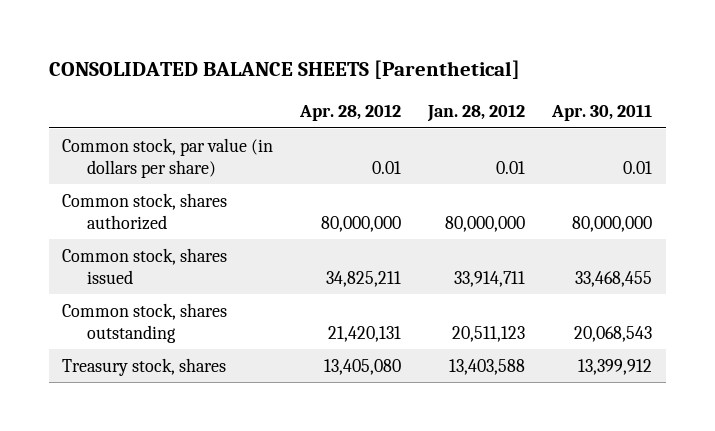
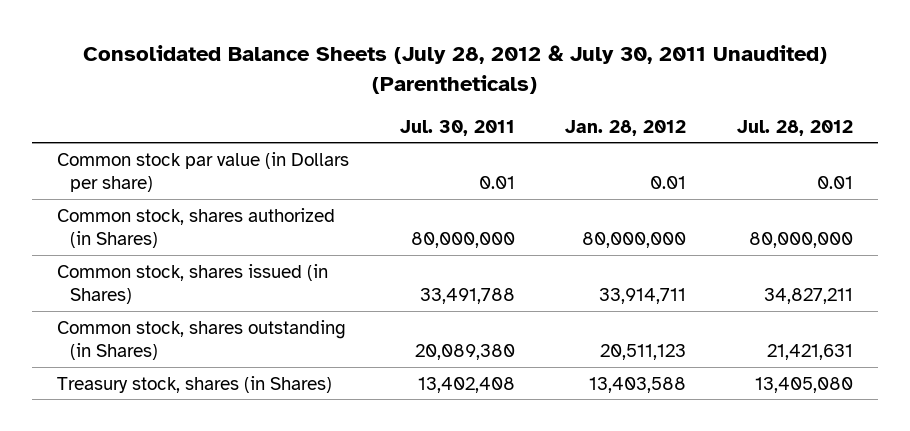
[48,60,520,80] CONSOLIDATED BALANCE SHEETS [Parenthetical] -> [82,45,827,95] Consolidated Balance Sheets (July 28, 2012 & July 30, 2011 Unaudited) (Parentheticals)
[299,103,402,121] Apr. 28, 2012 -> none
[551,103,653,121] Apr. 30, 2011 -> none
none -> [399,119,515,136] Jul. 30, 2011
none -> [736,119,853,136] Jul. 28, 2012
[62,137,274,178] Common stock, par value (in dollars per share) -> [57,151,350,193] Common stock par value (in Dollars per share)
[62,192,228,230] Common stock, shares authorized -> [57,207,336,249] Common stock, shares authorized (in Shares)
[62,247,228,284] Common stock, shares issued -> [57,263,329,305] Common stock, shares issued (in Shares)
[62,302,228,343] Common stock, shares outstanding -> [57,319,347,361] Common stock, shares outstanding (in Shares)
[62,357,227,376] Treasury stock, shares -> [57,375,333,393] Treasury stock, shares (in Shares)

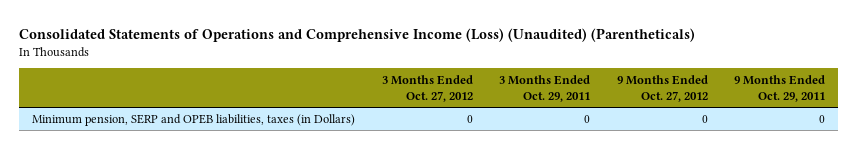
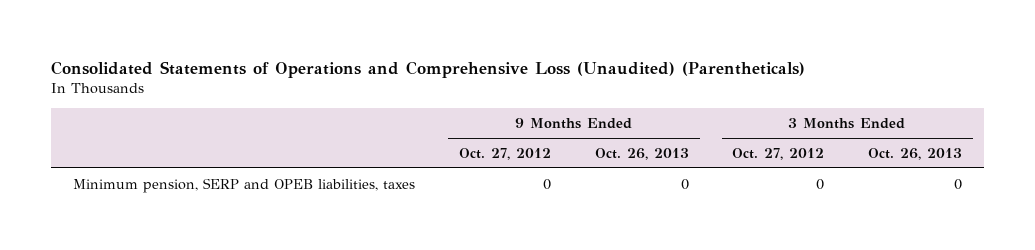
[19,27,696,42] Consolidated Statements of Operations and Comprehensive Income (Loss) (Unaudited) (Parentheticals) -> [50,60,805,78] Consolidated Statements of Operations and Comprehensive Loss (Unaudited) (Parentheticals)
[499,74,591,103] 3 Months Ended Oct. 29, 2011 -> none
[734,74,826,103] 9 Months Ended Oct. 29, 2011 -> none
none -> [594,148,689,161] Oct. 26, 2013
none -> [868,148,963,161] Oct. 26, 2013
[32,114,356,127] Minimum pension, SERP and OPEB liabilities, taxes (in Dollars) -> [72,178,415,194] Minimum pension, SERP and OPEB liabilities, taxes

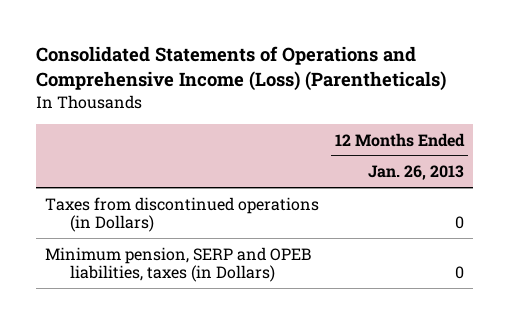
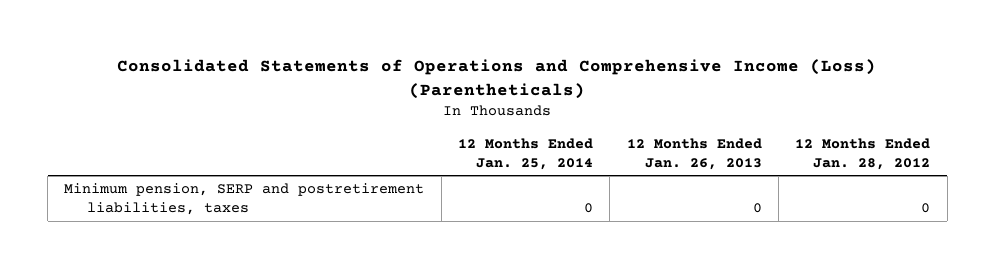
none -> [458,137,594,171] 12 Months Ended Jan. 25, 2014
none -> [795,137,931,171] 12 Months Ended Jan. 28, 2012
[44,196,319,233] Taxes from discontinued operations (in Dollars) -> none
[44,246,311,283] Minimum pension, SERP and OPEB liabilities, taxes (in Dollars) -> [64,182,425,216] Minimum pension, SERP and postretirement liabilities, taxes

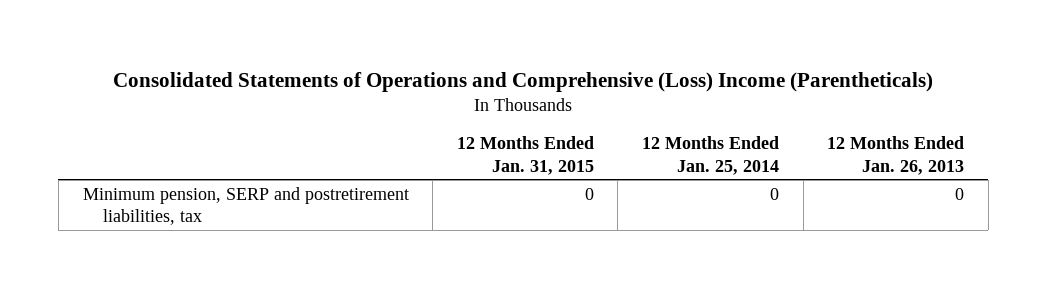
[117,59,877,99] Consolidated Statements of Operations and Comprehensive Income (Loss) (Parentheticals) -> [113,71,934,92] Consolidated Statements of Operations and Comprehensive (Loss) Income (Parentheticals)
[795,137,931,171] 12 Months Ended Jan. 28, 2012 -> none
none -> [456,136,594,175] 12 Months Ended Jan. 31, 2015
[64,182,425,216] Minimum pension, SERP and postretirement liabilities, taxes -> [82,186,409,226] Minimum pension, SERP and postretirement liabilities, tax

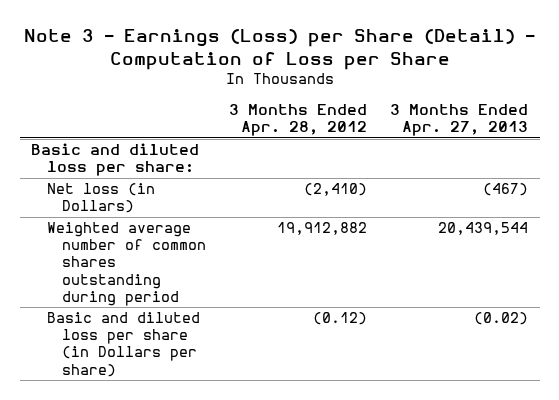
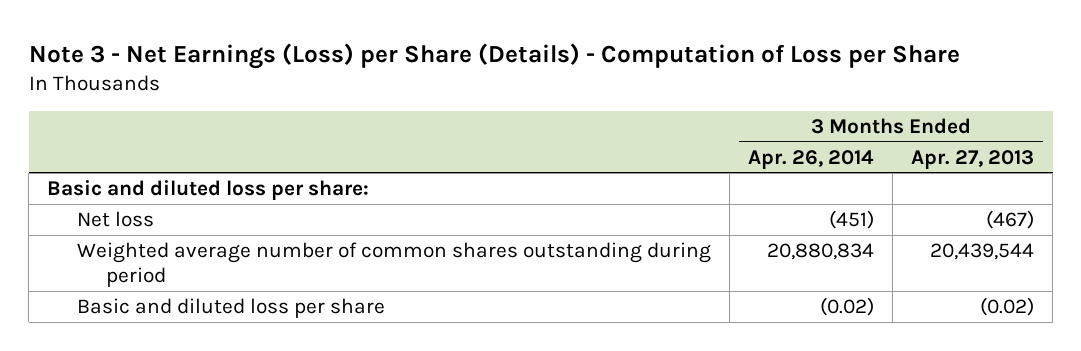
[23,29,535,70] Note 3 - Earnings (Loss) per Share (Detail) - Computation of Loss per Share -> [28,42,960,69] Note 3 - Net Earnings (Loss) per Share (Details) - Computation of Loss per Share
[229,104,368,137] 3 Months Ended Apr. 28, 2012 -> none
none -> [747,149,874,169] Apr. 26, 2014
[46,183,155,214] Net loss (in Dollars) -> [76,210,154,227] Net loss
[46,312,200,377] Basic and diluted loss per share (in Dollars per share) -> [76,297,385,318] Basic and diluted loss per share

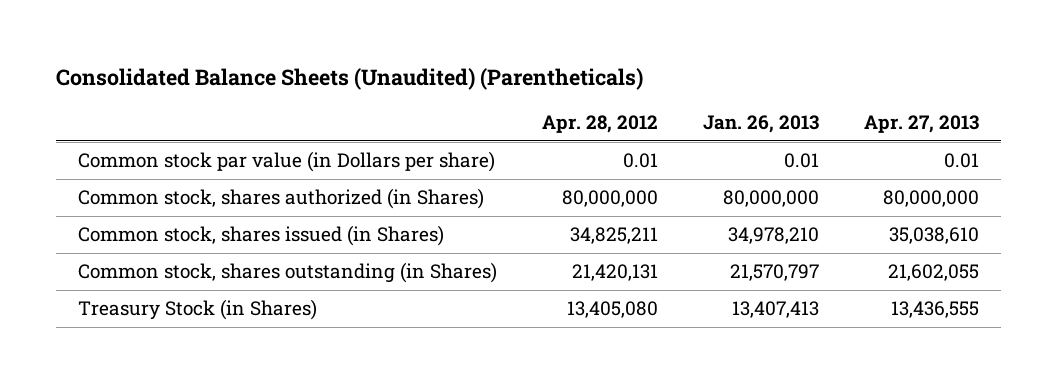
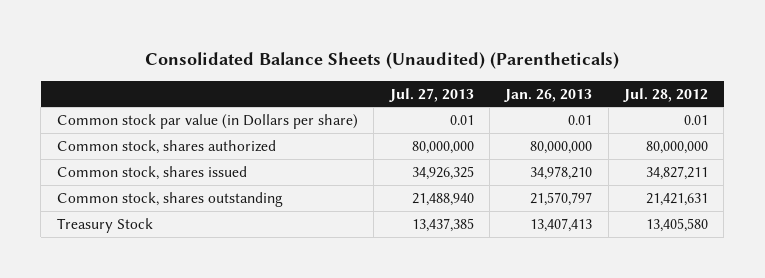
[542,115,659,134] Apr. 28, 2012 -> none
[863,115,979,134] Apr. 27, 2013 -> none
none -> [388,87,474,102] Jul. 27, 2013
none -> [623,87,709,102] Jul. 28, 2012
[78,188,485,210] Common stock, shares authorized (in Shares) -> [56,139,276,154] Common stock, shares authorized
[78,225,445,247] Common stock, shares issued (in Shares) -> [56,165,247,180] Common stock, shares issued
[78,262,498,284] Common stock, shares outstanding (in Shares) -> [56,191,283,207] Common stock, shares outstanding
[78,299,318,321] Treasury Stock (in Shares) -> [56,217,153,233] Treasury Stock

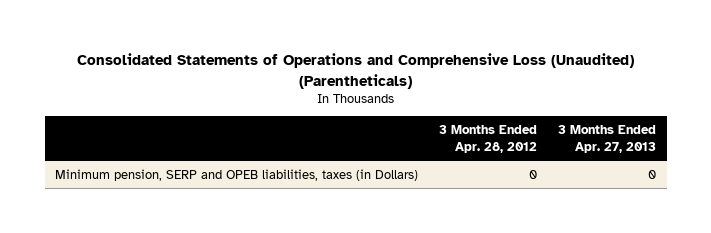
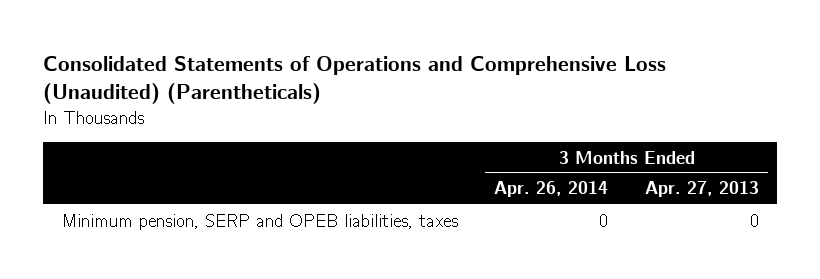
[439,125,538,154] 3 Months Ended Apr. 28, 2012 -> none
none -> [494,181,609,198] Apr. 26, 2014
[55,169,419,182] Minimum pension, SERP and OPEB liabilities, taxes (in Dollars) -> [60,213,458,230] Minimum pension, SERP and OPEB liabilities, taxes

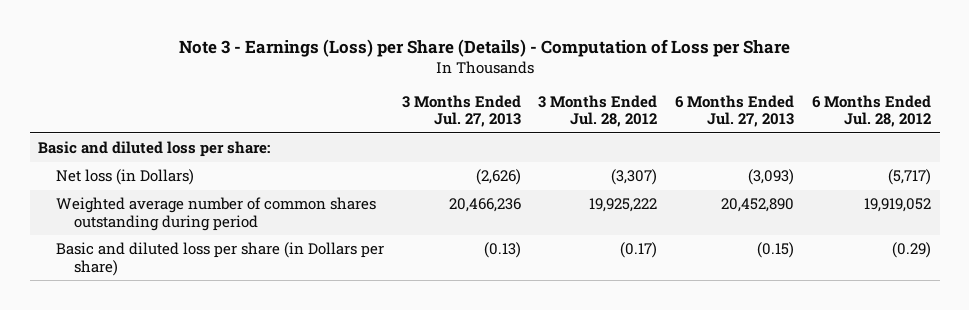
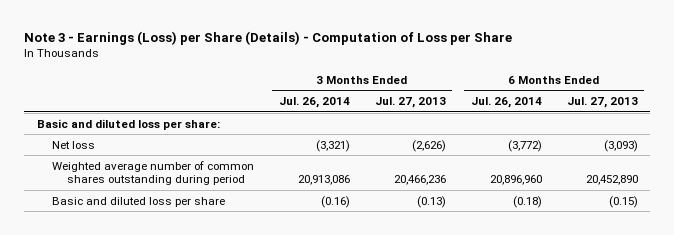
[538,94,658,128] 3 Months Ended Jul. 28, 2012 -> none
[811,94,931,128] 6 Months Ended Jul. 28, 2012 -> none
none -> [278,97,350,109] Jul. 26, 2014
none -> [470,97,542,109] Jul. 26, 2014
[56,169,195,186] Net loss (in Dollars) -> [51,140,95,149] Net loss
[56,242,385,276] Basic and diluted loss per share (in Dollars per share) -> [51,196,225,207] Basic and diluted loss per share

